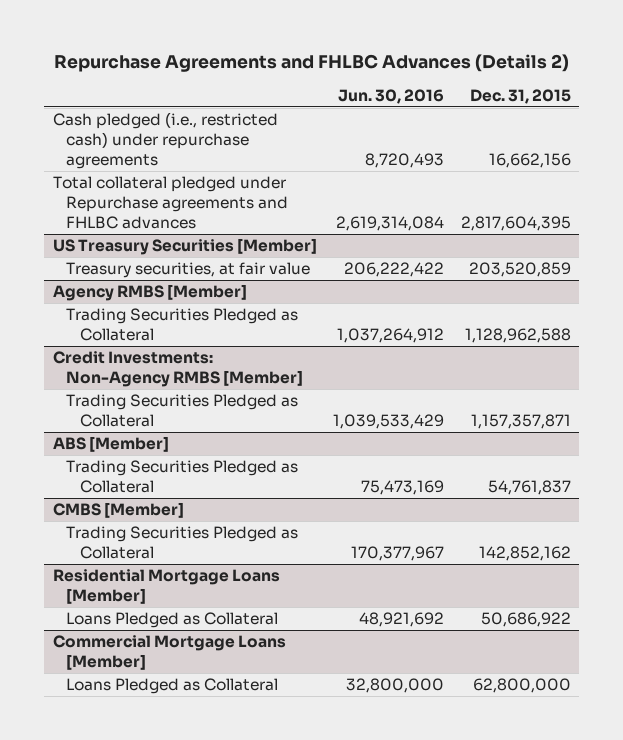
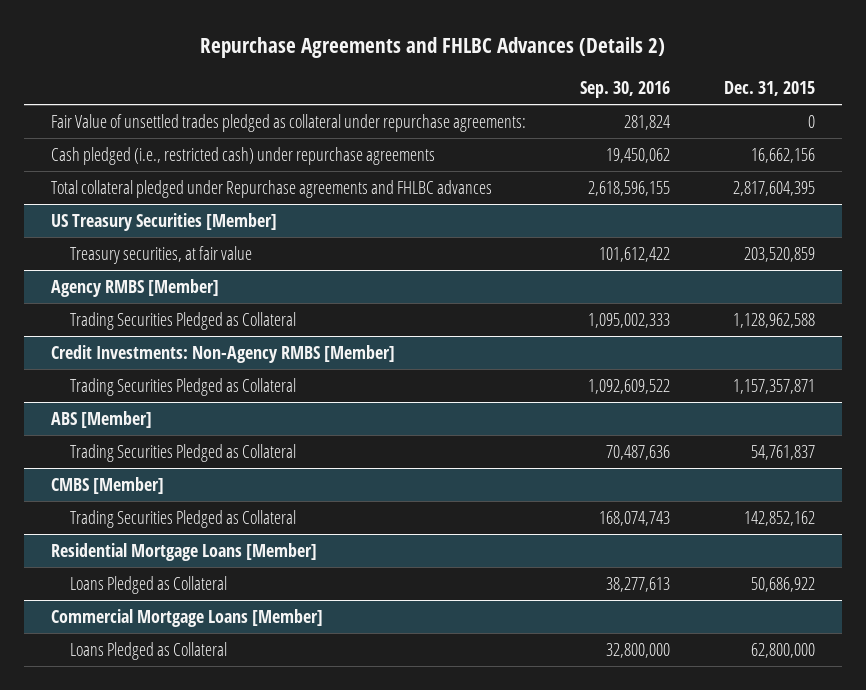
[338,88,445,104] Jun. 30, 2016 -> none
none -> [580,81,671,99] Sep. 30, 2016
none -> [51,114,527,133] Fair Value of unsettled trades pledged as collateral under repurchase agreements:

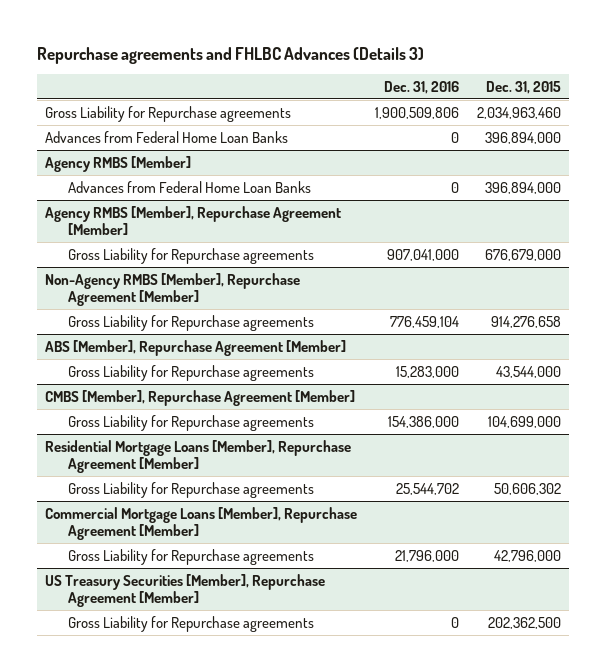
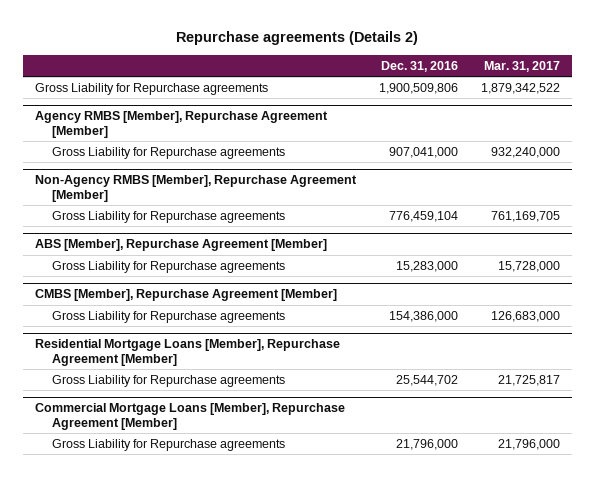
[36,46,424,64] Repurchase agreements and FHLBC Advances (Details 3) -> [176,31,419,46] Repurchase agreements (Details 2)
[485,80,561,94] Dec. 31, 2015 -> none
none -> [484,60,561,72] Mar. 31, 2017
[45,130,289,143] Advances from Federal Home Loan Banks -> none
[45,155,192,172] Agency RMBS [Member] -> none
[68,180,312,193] Advances from Federal Home Loan Banks -> none
[45,573,326,608] US Treasury Securities [Member], Repurchase Agreement [Member] -> none
[68,615,315,632] Gross Liability for Repurchase agreements -> none

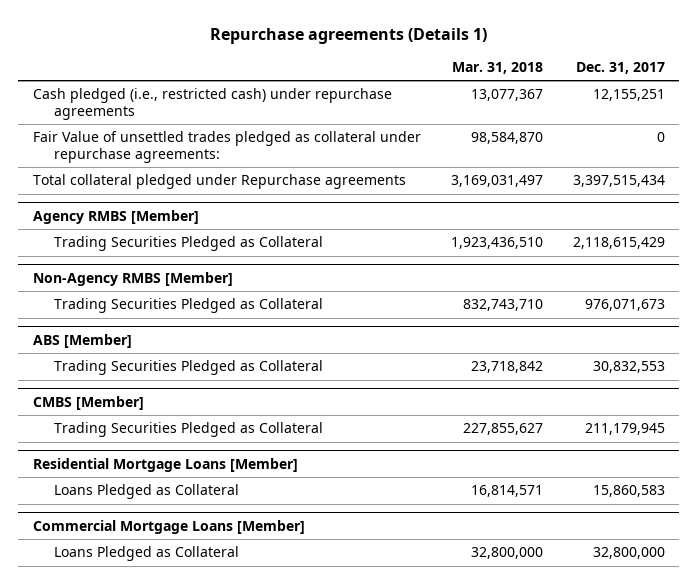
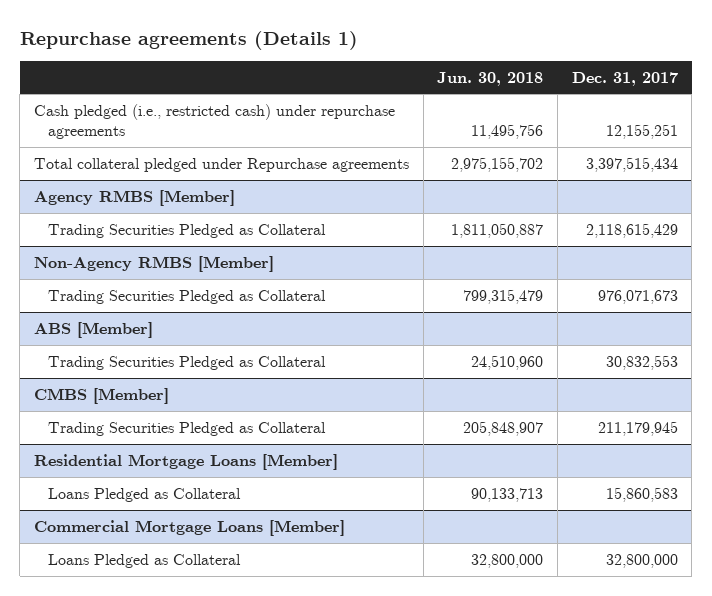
[451,62,543,75] Mar. 31, 2018 -> none
none -> [437,71,544,86] Jun. 30, 2018
[33,131,422,163] Fair Value of unsettled trades pledged as collateral under repurchase agreements: -> none

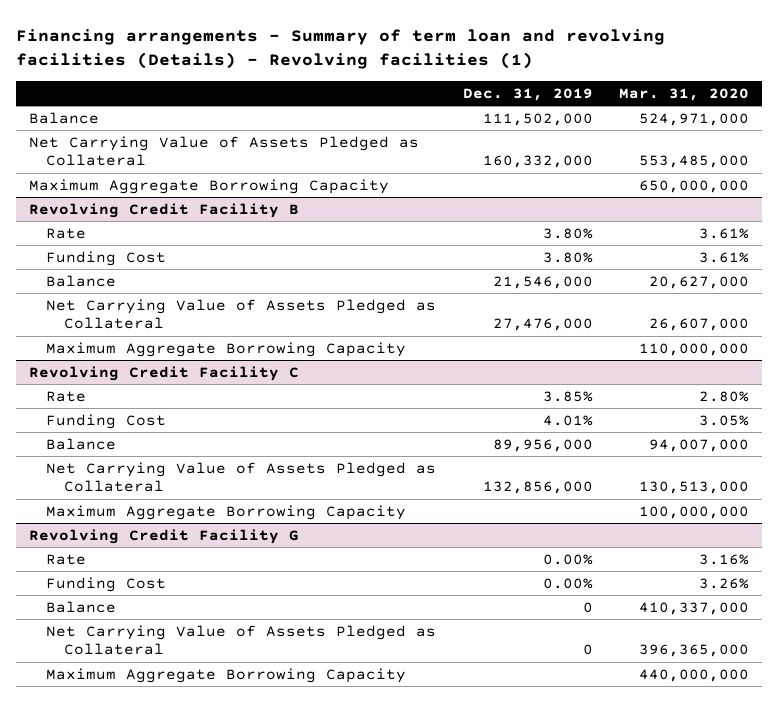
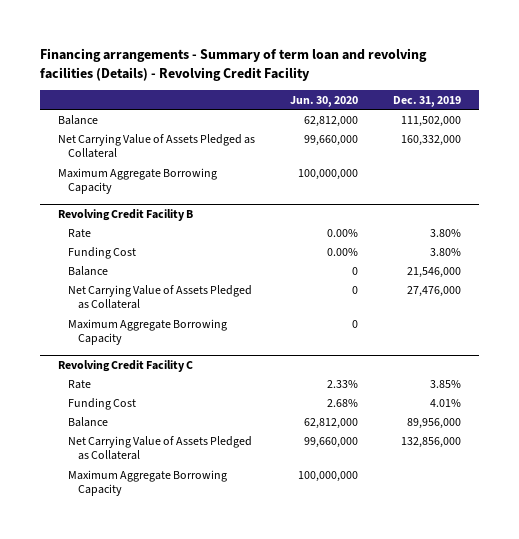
[16,28,666,70] Financing arrangements - Summary of term loan and revolving facilities (Details) - Revolving facilities (1) -> [40,48,428,82] Financing arrangements - Summary of term loan and revolving facilities (Details) - Revolving Credit Facility
[619,87,750,101] Mar. 31, 2020 -> none
none -> [290,95,359,107] Jun. 30, 2020
[29,528,300,544] Revolving Credit Facility G -> none
[46,553,87,565] Rate -> none
[46,576,167,592] Funding Cost -> none
[46,600,117,613] Balance -> none
[46,624,437,656] Net Carrying Value of Assets Pledged as Collateral -> none
[46,667,407,683] Maximum Aggregate Borrowing Capacity -> none

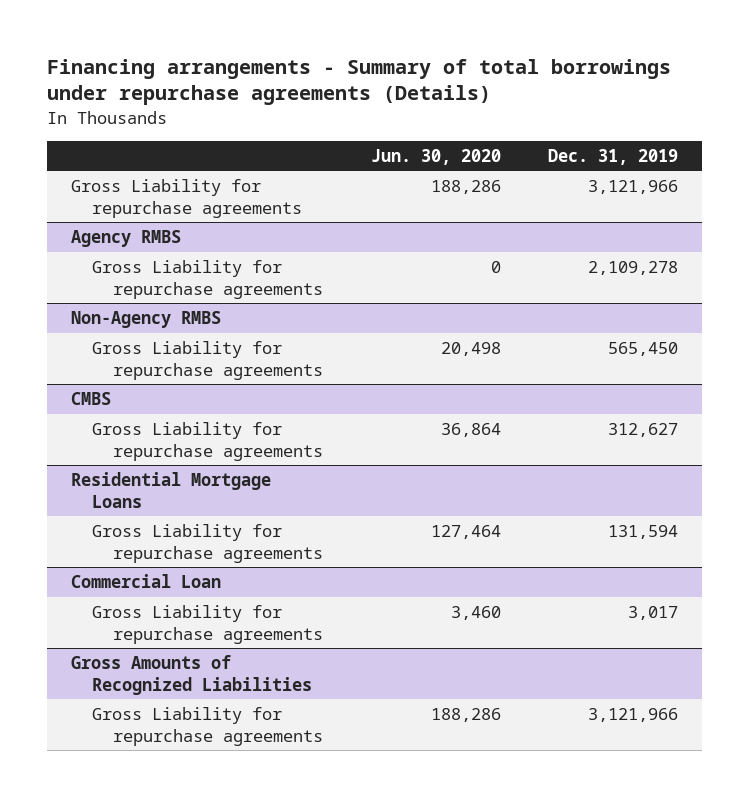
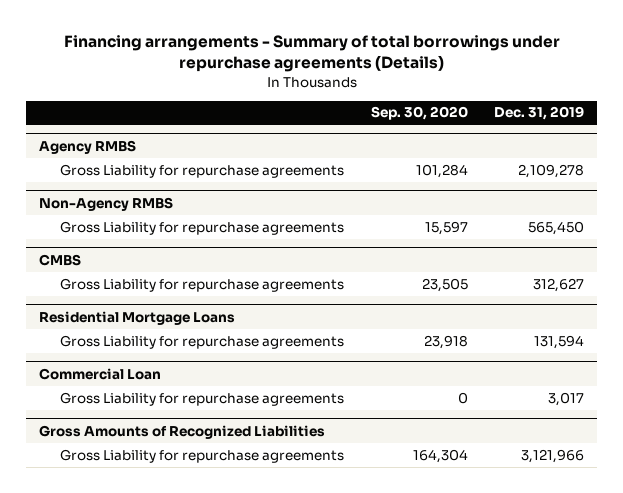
[370,148,501,165] Jun. 30, 2020 -> none
none -> [370,106,468,121] Sep. 30, 2020
[70,179,302,218] Gross Liability for repurchase agreements -> none

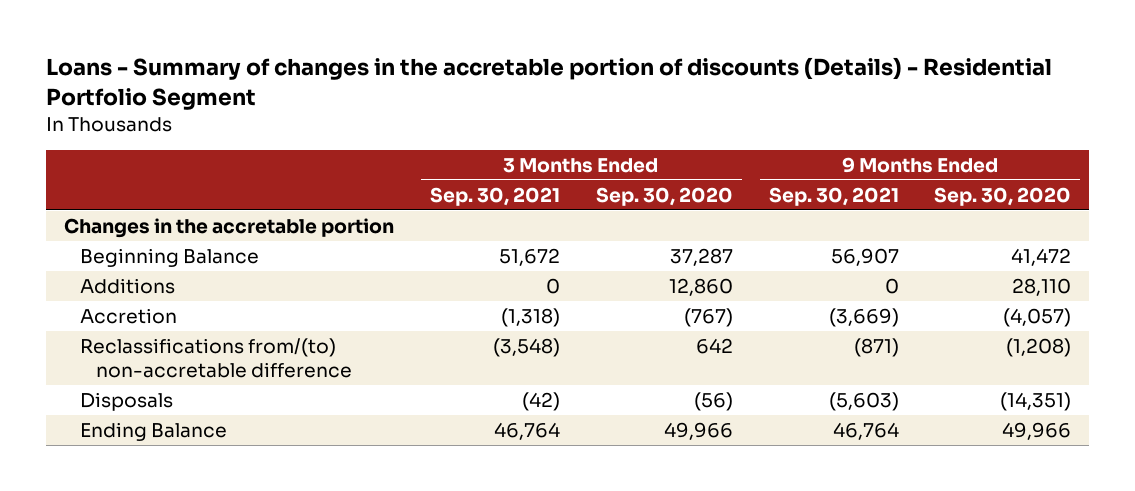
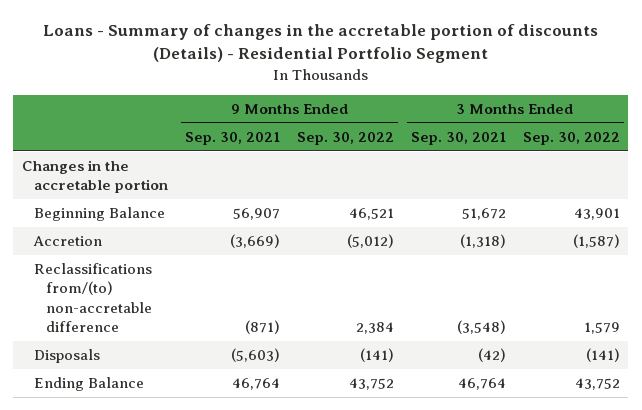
[595,186,733,206] Sep. 30, 2020 -> none
[934,186,1072,206] Sep. 30, 2020 -> none
none -> [296,131,394,145] Sep. 30, 2022
none -> [522,131,620,145] Sep. 30, 2022
[79,277,175,294] Additions -> none

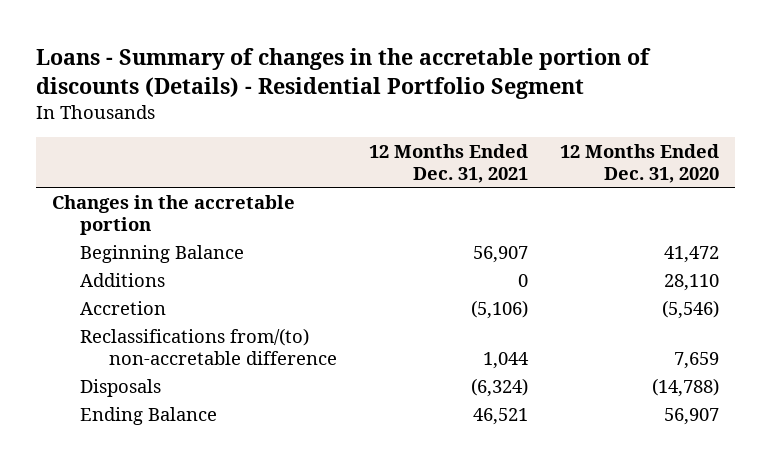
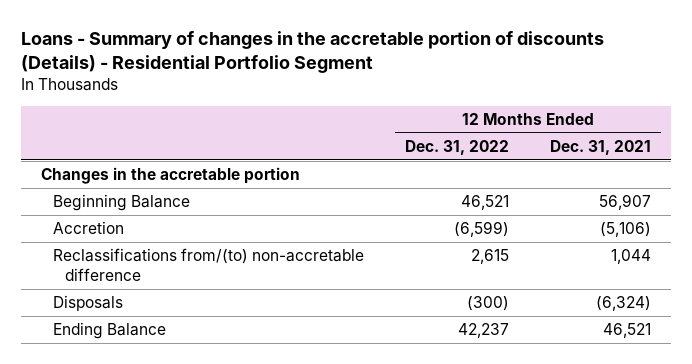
[560,144,720,184] 12 Months Ended Dec. 31, 2020 -> none
none -> [404,139,509,155] Dec. 31, 2022
[80,272,166,287] Additions -> none

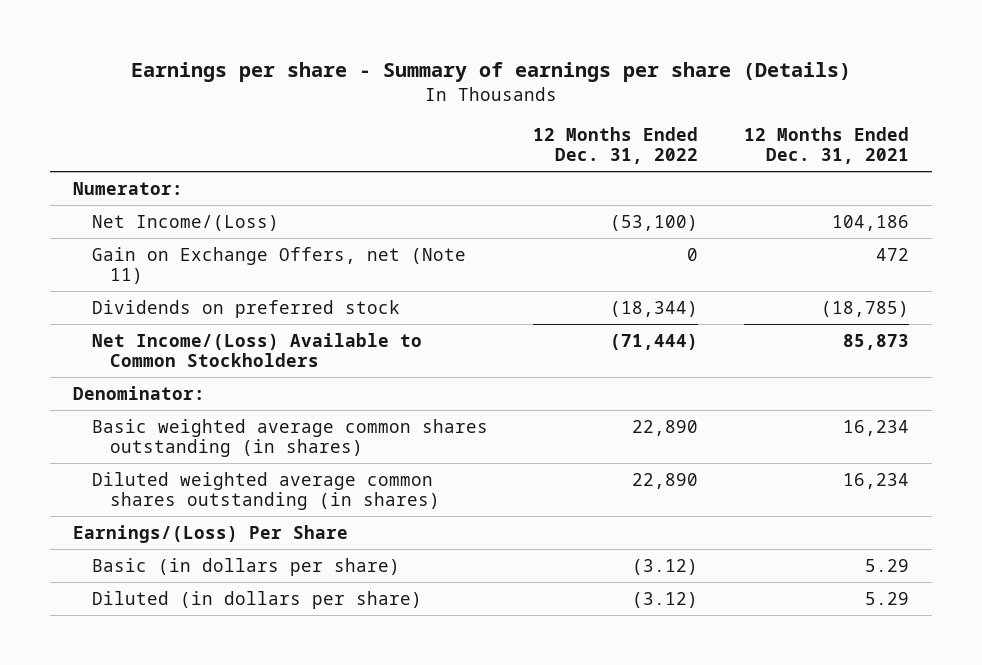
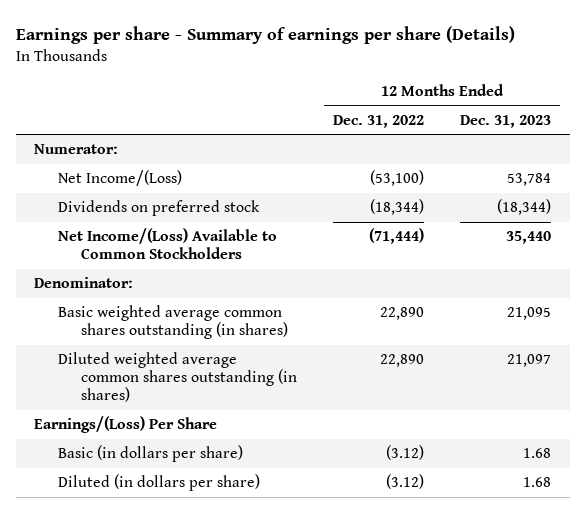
[743,127,909,165] 12 Months Ended Dec. 31, 2021 -> none
none -> [460,114,552,128] Dec. 31, 2023
[91,246,466,284] Gain on Exchange Offers, net (Note 11) -> none

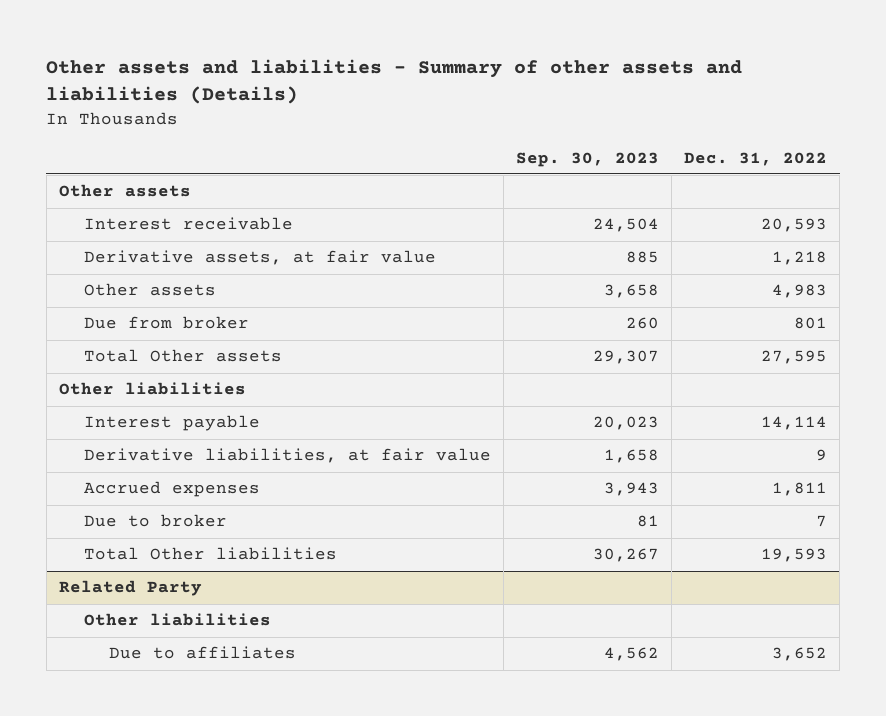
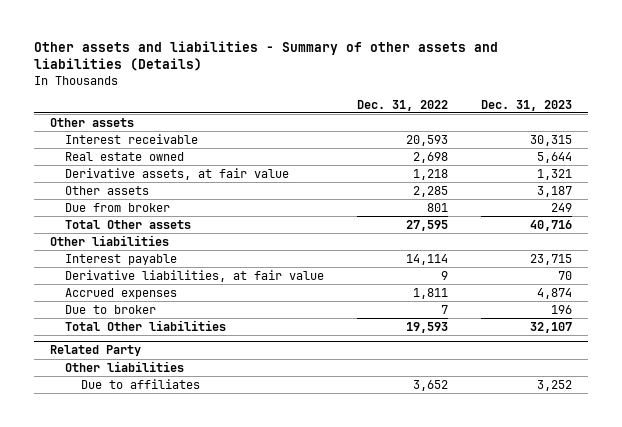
[516,151,660,167] Sep. 30, 2023 -> none
none -> [480,99,572,111] Dec. 31, 2023
none -> [65,151,185,161] Real estate owned
[772,284,828,299] 4,983 -> [413,185,449,197] 2,285

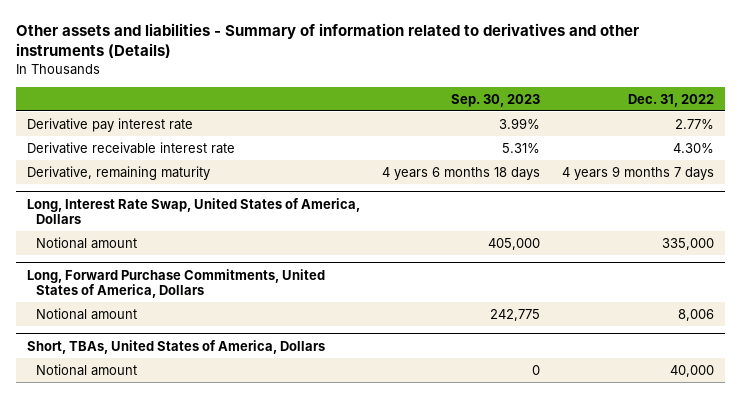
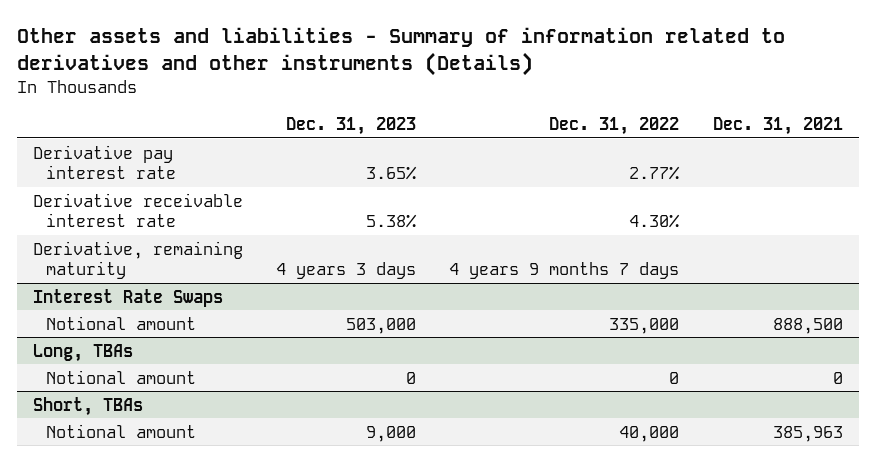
[451,93,541,107] Sep. 30, 2023 -> none
none -> [286,117,417,136] Dec. 31, 2023
none -> [712,117,843,136] Dec. 31, 2021
[27,197,361,225] Long, Interest Rate Swap, United States of America, Dollars -> none
none -> [33,288,224,307] Interest Rate Swaps
[27,268,326,299] Long, Forward Purchase Commitments, United States of America, Dollars -> none
[27,339,326,354] Short, TBAs, United States of America, Dollars -> none
none -> [33,343,134,362] Long, TBAs
[678,308,715,321] 8,006 -> [669,371,680,384] 0
none -> [33,396,144,416] Short, TBAs

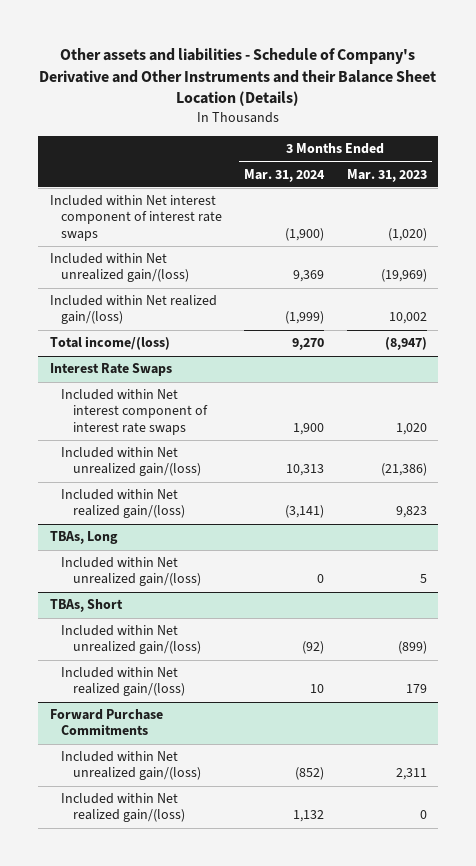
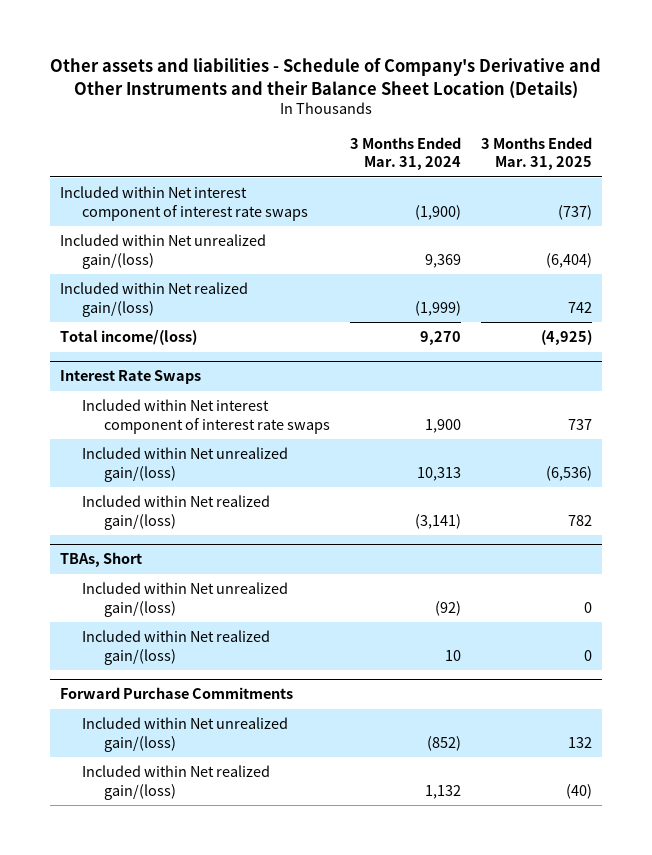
[346,168,427,182] Mar. 31, 2023 -> none
none -> [480,136,592,171] 3 Months Ended Mar. 31, 2025
[49,531,118,545] TBAs, Long -> none
[61,557,201,587] Included within Net unrealized gain/(loss) -> none

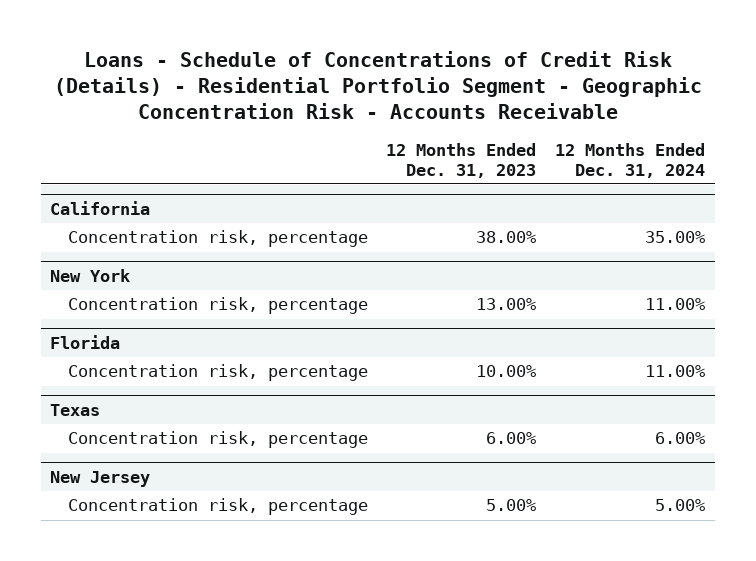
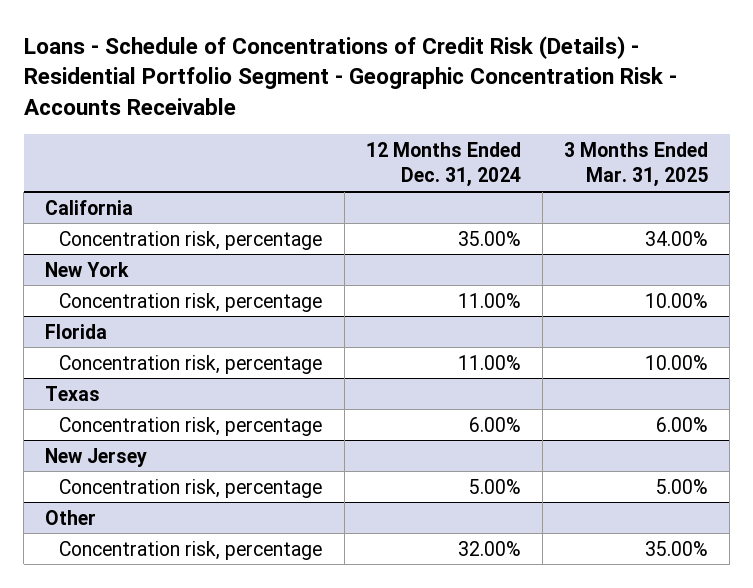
[386,143,537,178] 12 Months Ended Dec. 31, 2023 -> none
none -> [564,142,709,188] 3 Months Ended Mar. 31, 2025
none -> [45,509,97,525] Other
none -> [59,540,323,560] Concentration risk, percentage

